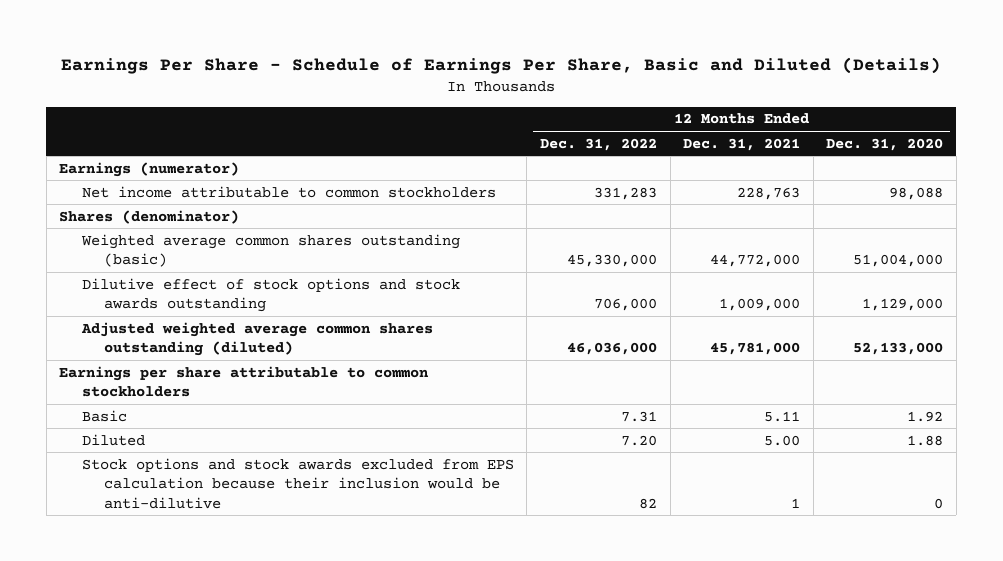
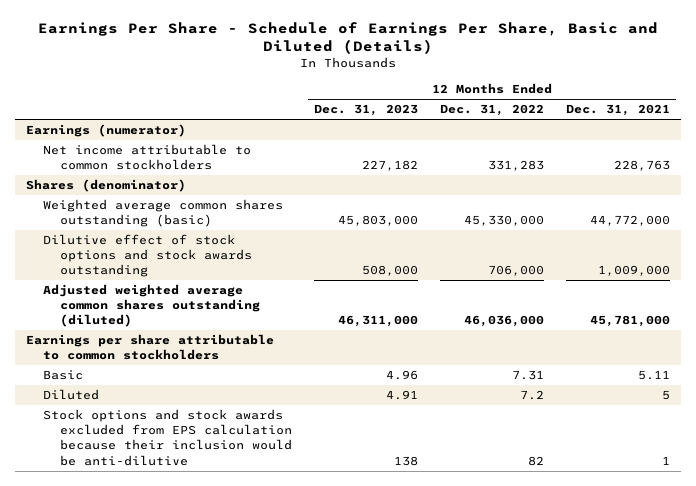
[826,137,944,151] Dec. 31, 2020 -> none
none -> [313,104,418,117] Dec. 31, 2023
[621,434,658,446] 7.20 -> [519,390,544,401] 7.2
[764,434,801,446] 5.00 -> [662,390,671,401] 5

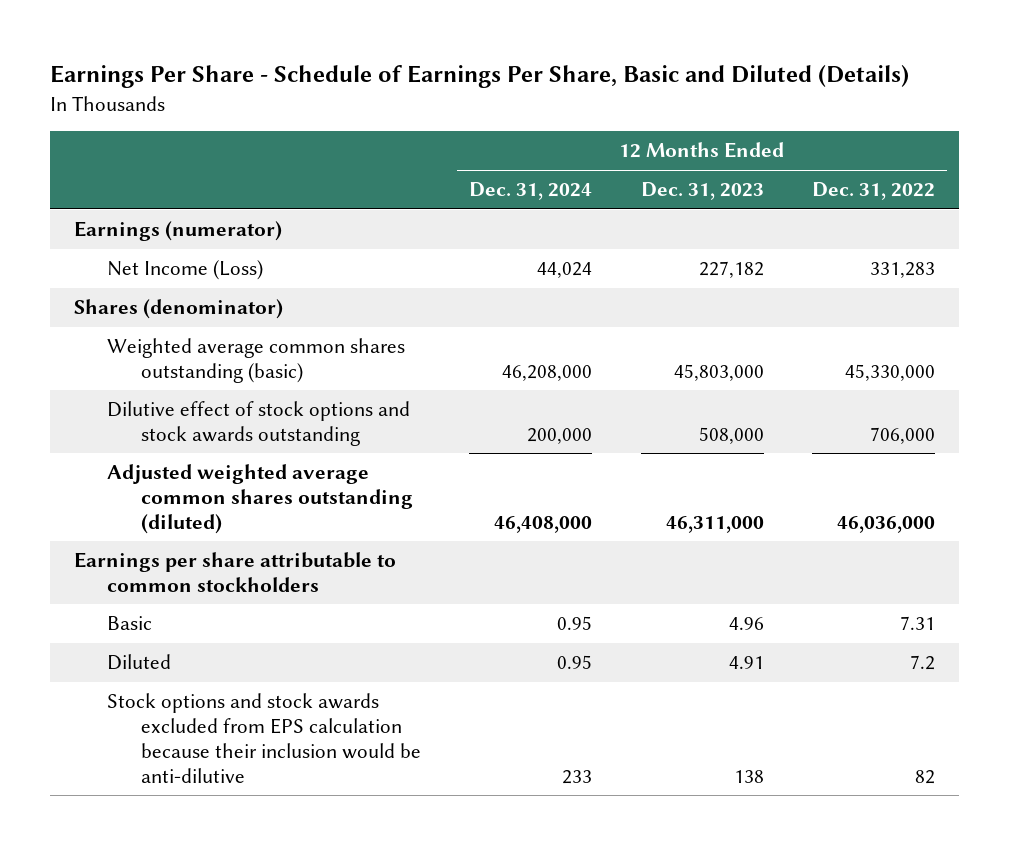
[566,104,671,117] Dec. 31, 2021 -> none
none -> [469,182,593,201] Dec. 31, 2024
[42,144,251,171] Net income attributable to common stockholders -> [107,260,264,281] Net Income (Loss)

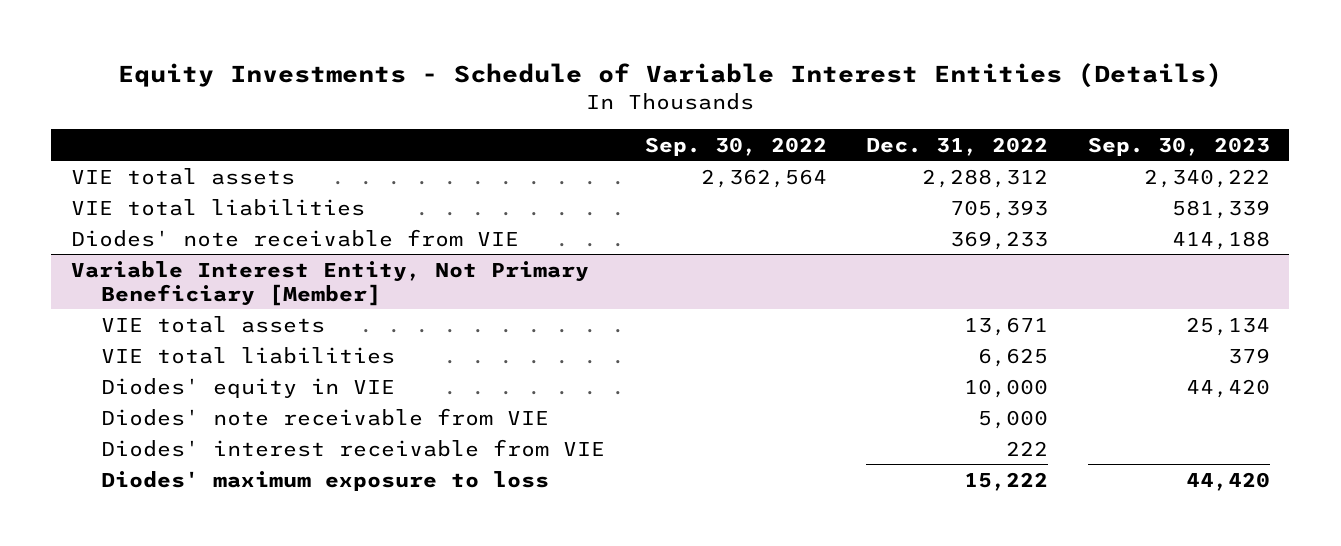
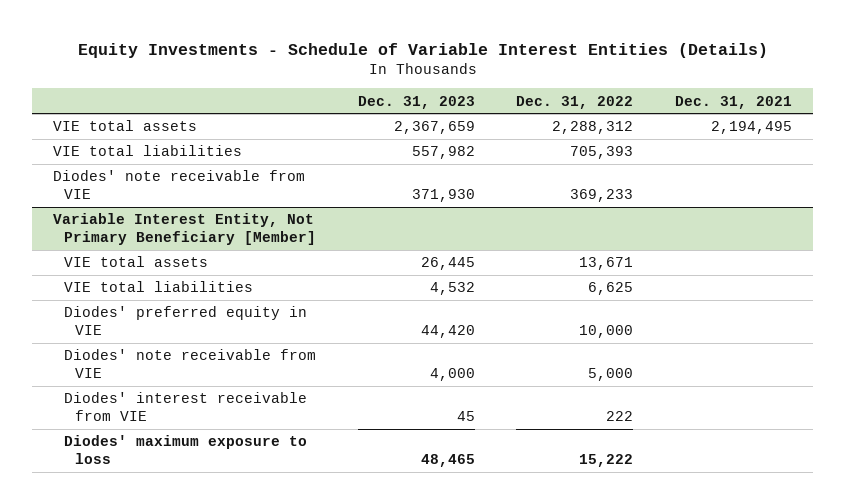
[644,136,827,156] Sep. 30, 2022 -> none
[1087,136,1270,156] Sep. 30, 2023 -> none
none -> [357,95,475,109] Dec. 31, 2023
none -> [674,95,792,109] Dec. 31, 2021
[101,377,396,398] Diodes' equity in VIE -> [63,306,307,336] Diodes' preferred equity in VIE

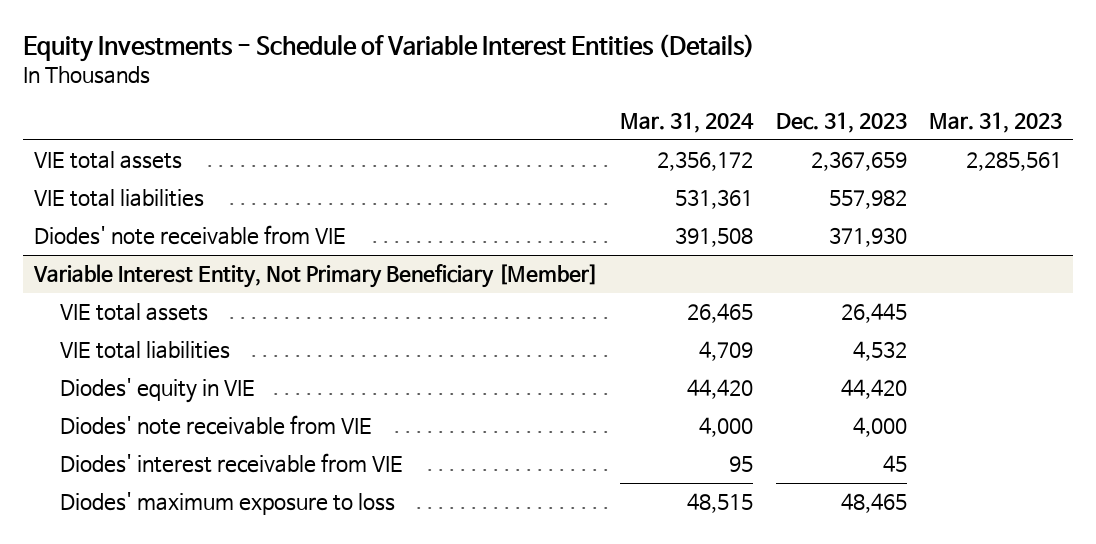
[516,95,634,109] Dec. 31, 2022 -> none
[674,95,792,109] Dec. 31, 2021 -> none
none -> [620,112,755,134] Mar. 31, 2024
none -> [929,112,1063,134] Mar. 31, 2023
[63,306,307,336] Diodes' preferred equity in VIE -> [59,378,255,404] Diodes' equity in VIE

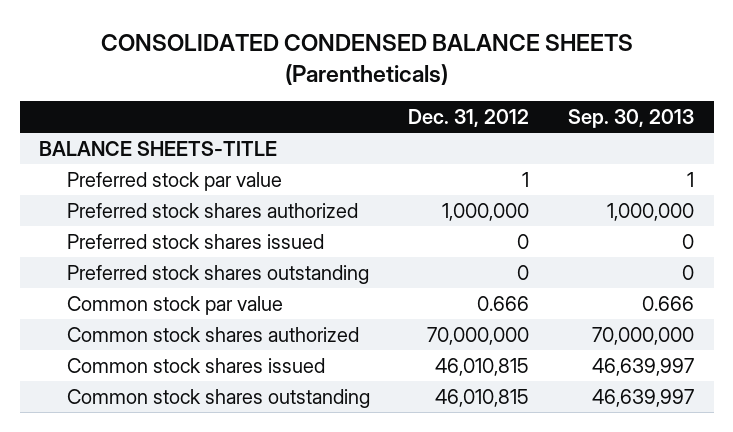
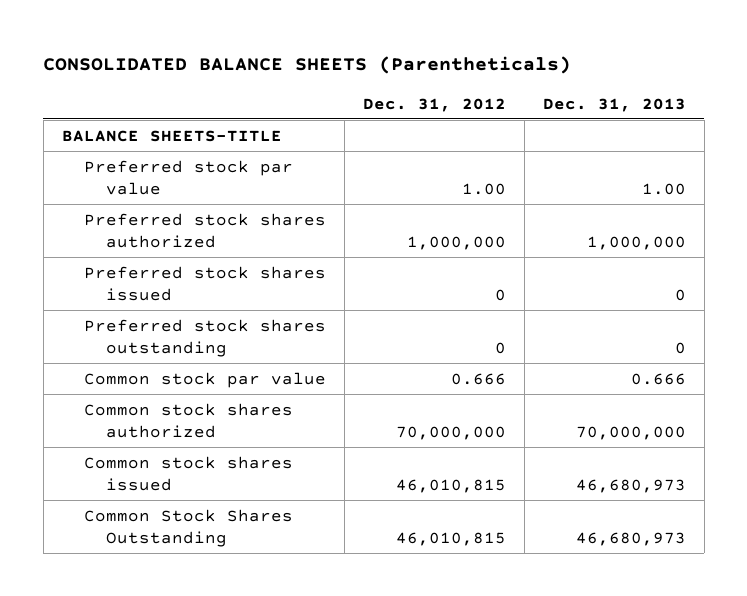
[100,33,633,85] CONSOLIDATED CONDENSED BALANCE SHEETS (Parentheticals) -> [43,56,572,75] CONSOLIDATED BALANCE SHEETS (Parentheticals)
[568,109,695,129] Sep. 30, 2013 -> none
none -> [542,97,686,112] Dec. 31, 2013
[522,171,530,187] 1 -> [461,182,506,195] 1.00
[66,388,370,408] Common stock shares outstanding -> [83,508,293,547] Common Stock Shares Outstanding

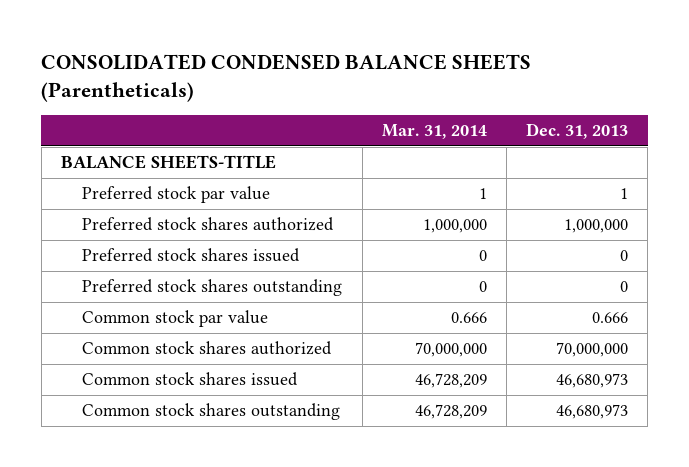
[43,56,572,75] CONSOLIDATED BALANCE SHEETS (Parentheticals) -> [41,54,532,103] CONSOLIDATED CONDENSED BALANCE SHEETS (Parentheticals)
[362,97,506,112] Dec. 31, 2012 -> none
none -> [381,124,487,140] Mar. 31, 2014
[641,182,686,195] 1.00 -> [620,188,629,200] 1
[83,508,293,547] Common Stock Shares Outstanding -> [82,403,341,421] Common stock shares outstanding

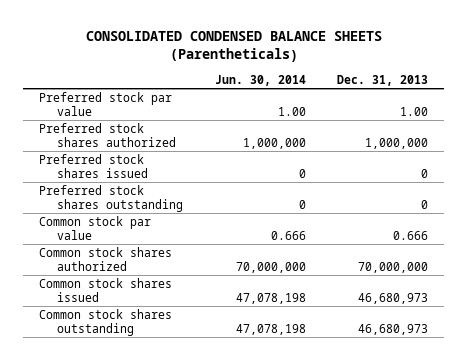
[381,124,487,140] Mar. 31, 2014 -> none
none -> [214,74,306,86] Jun. 30, 2014
[60,155,276,170] BALANCE SHEETS-TITLE -> none
[620,188,629,200] 1 -> [400,107,429,117] 1.00

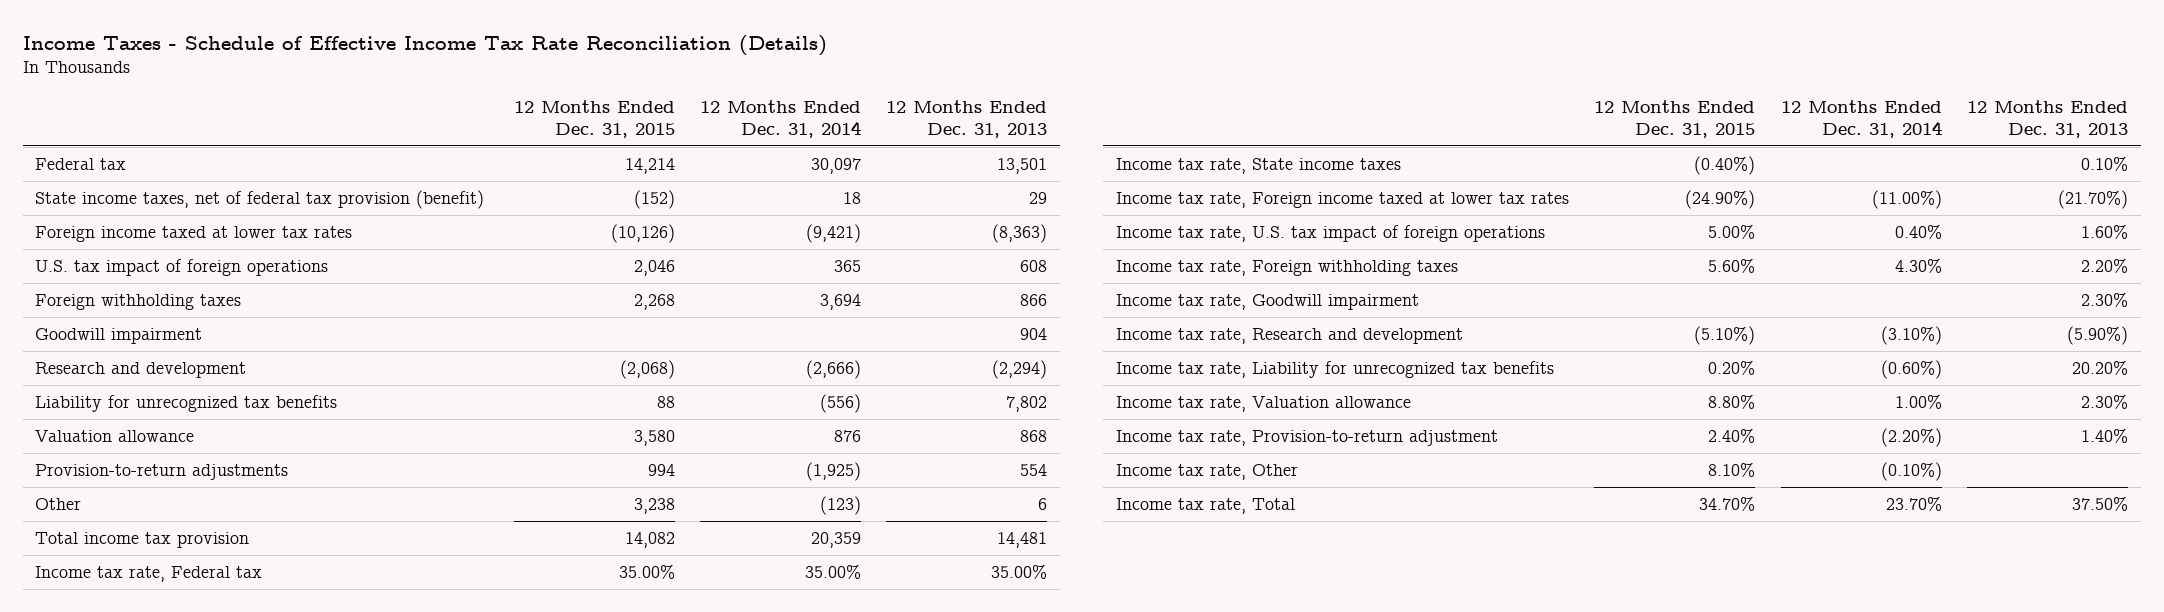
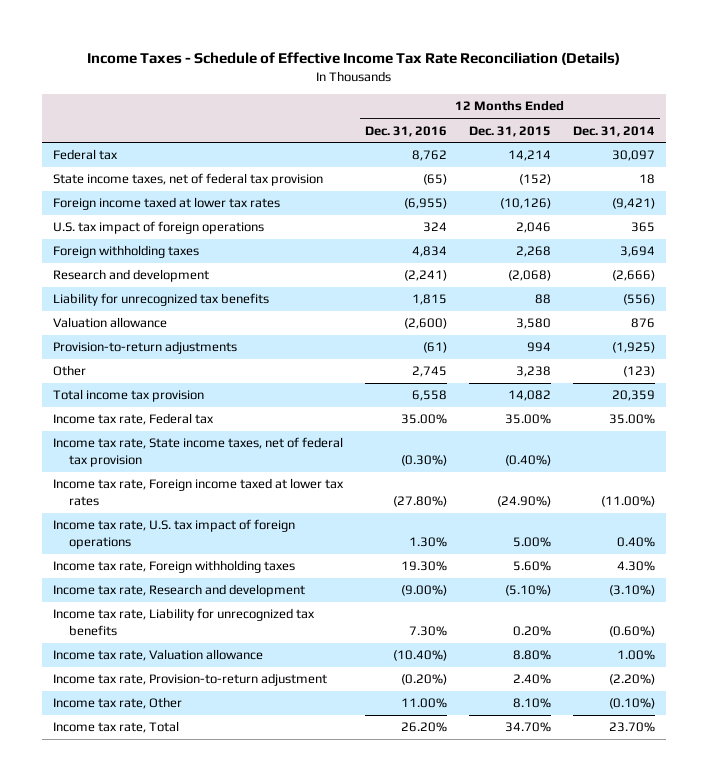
[886,100,1048,138] 12 Months Ended Dec. 31, 2013 -> none
none -> [365,125,448,137] Dec. 31, 2016
[35,190,485,210] State income taxes, net of federal tax provision (benefit) -> [53,173,324,187] State income taxes, net of federal tax provision
[35,328,203,345] Goodwill impairment -> none
[1116,158,1402,175] Income tax rate, State income taxes -> [53,437,344,467] Income tax rate, State income taxes, net of federal tax provision
[1116,294,1420,311] Income tax rate, Goodwill impairment -> none

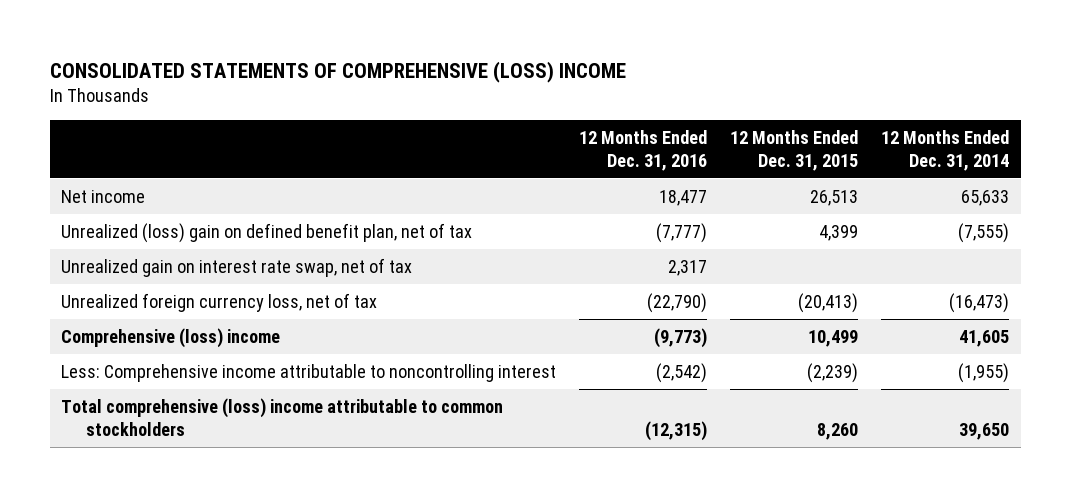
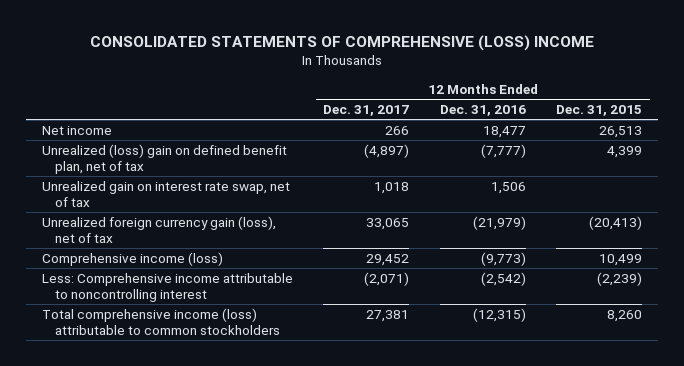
[881,129,1010,171] 12 Months Ended Dec. 31, 2014 -> none
none -> [323,104,410,116] Dec. 31, 2017
[668,259,708,276] 2,317 -> [490,181,526,194] 1,506
[61,292,378,312] Unrealized foreign currency loss, net of tax -> [41,215,276,244] Unrealized foreign currency gain (loss), net of tax
[647,292,708,313] (22,790) -> [472,215,526,230] (21,979)
[61,327,281,348] Comprehensive (loss) income -> [41,251,223,266] Comprehensive income (loss)
[61,397,504,436] Total comprehensive (loss) income attributable to common stockholders -> [41,307,281,336] Total comprehensive income (loss) attributable to common stockholders

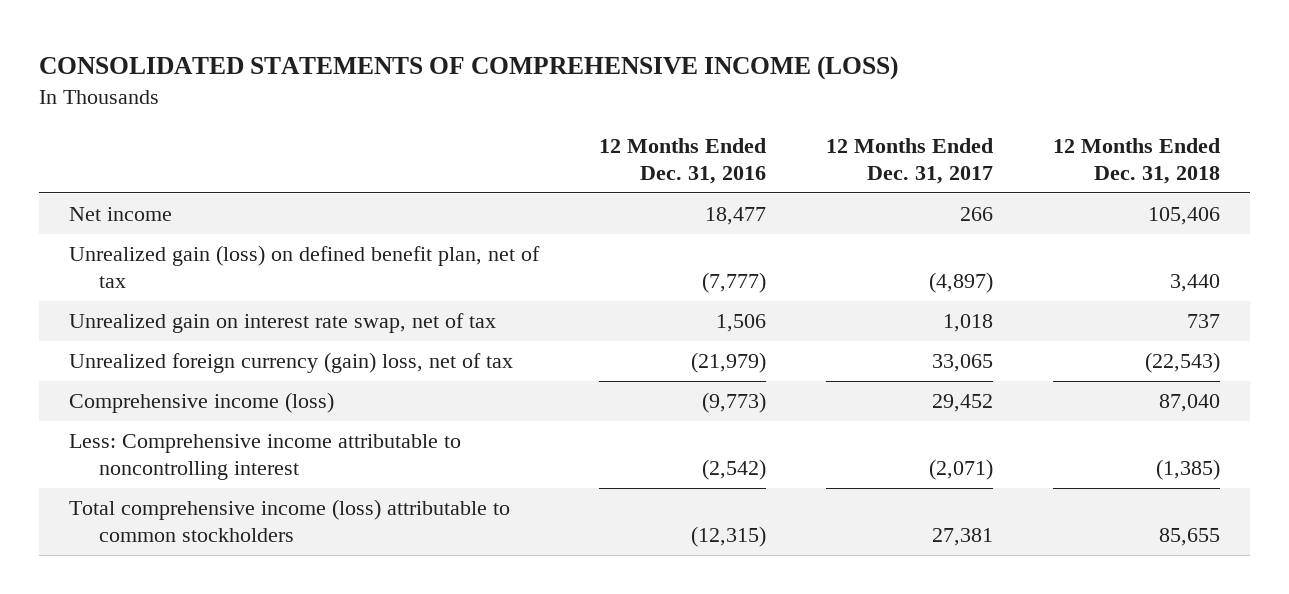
[89,35,594,52] CONSOLIDATED STATEMENTS OF COMPREHENSIVE (LOSS) INCOME -> [39,55,899,80] CONSOLIDATED STATEMENTS OF COMPREHENSIVE INCOME (LOSS)
[556,104,643,116] Dec. 31, 2015 -> none
none -> [1052,138,1220,184] 12 Months Ended Dec. 31, 2018
[41,143,287,175] Unrealized (loss) gain on defined benefit plan, net of tax -> [69,245,541,288] Unrealized gain (loss) on defined benefit plan, net of tax
[41,215,276,244] Unrealized foreign currency gain (loss), net of tax -> [69,352,514,374] Unrealized foreign currency (gain) loss, net of tax

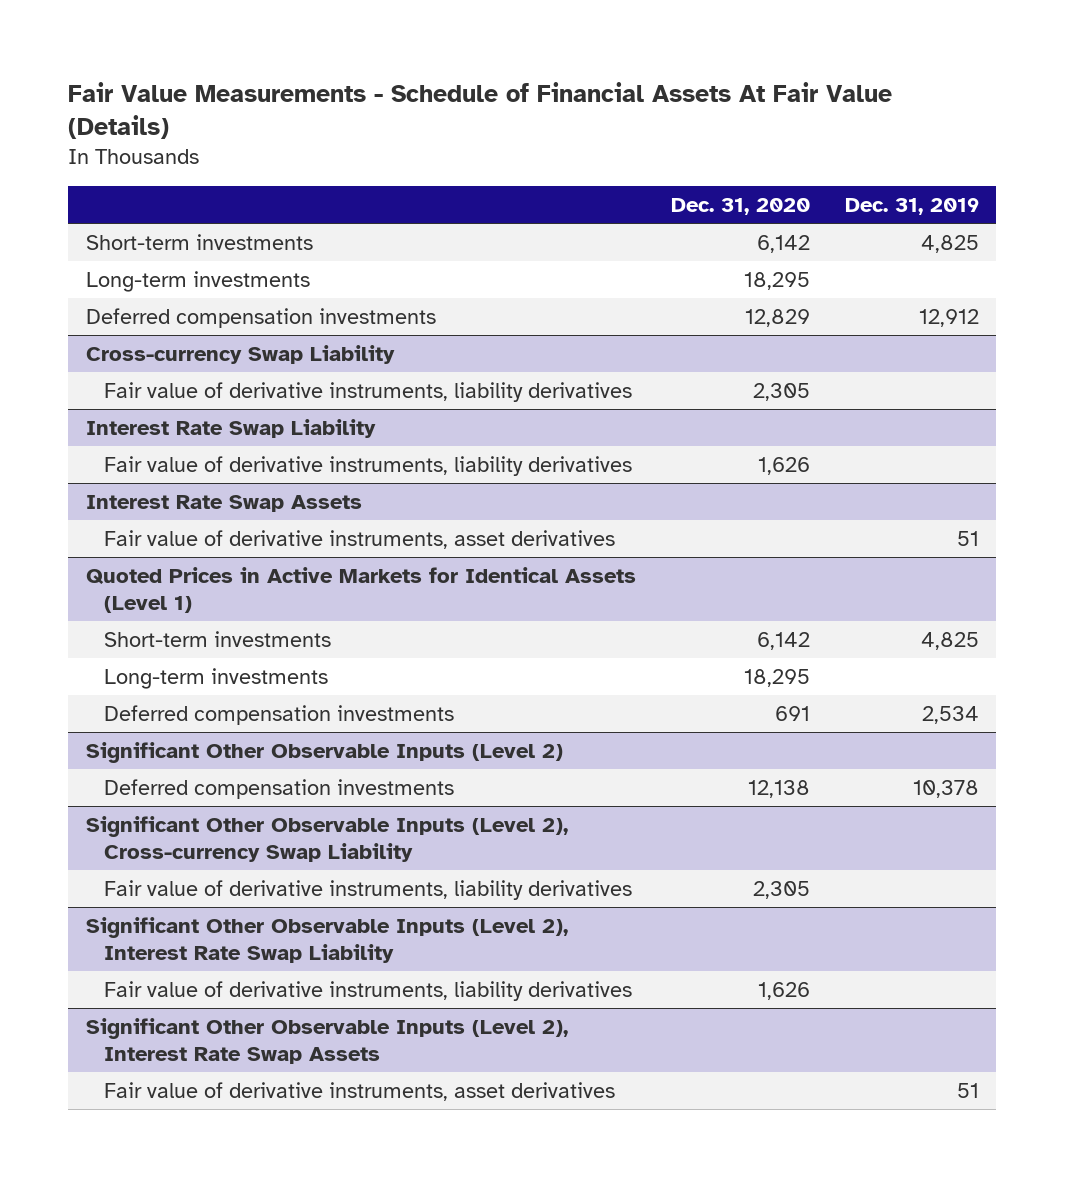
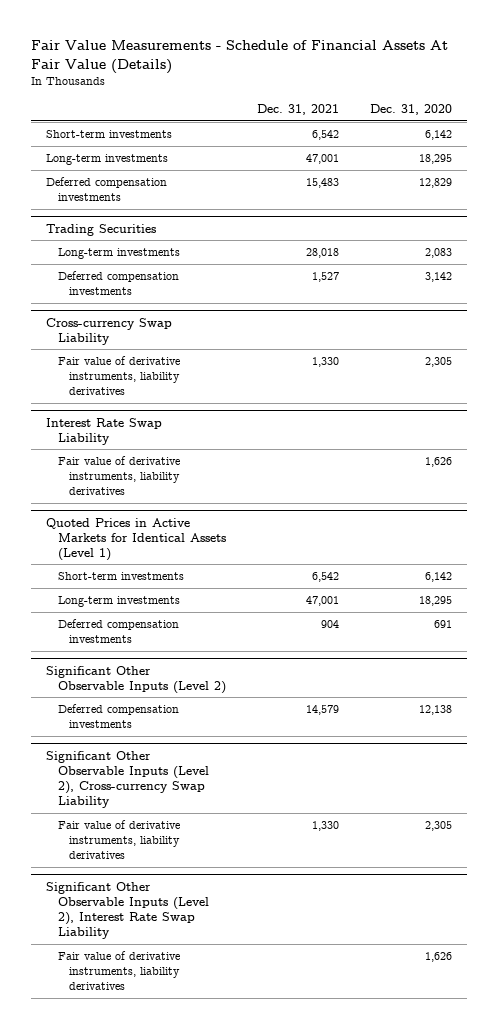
[844,197,979,215] Dec. 31, 2019 -> none
none -> [256,104,339,116] Dec. 31, 2021
none -> [46,223,157,236] Trading Securities
none -> [57,248,180,260] Long-term investments
none -> [57,271,179,296] Deferred compensation investments
[85,495,362,513] Interest Rate Swap Assets -> none
[103,530,615,550] Fair value of derivative instruments, asset derivatives -> none
[85,1018,568,1065] Significant Other Observable Inputs (Level 2), Interest Rate Swap Assets -> none
[103,1082,615,1102] Fair value of derivative instruments, asset derivatives -> none

